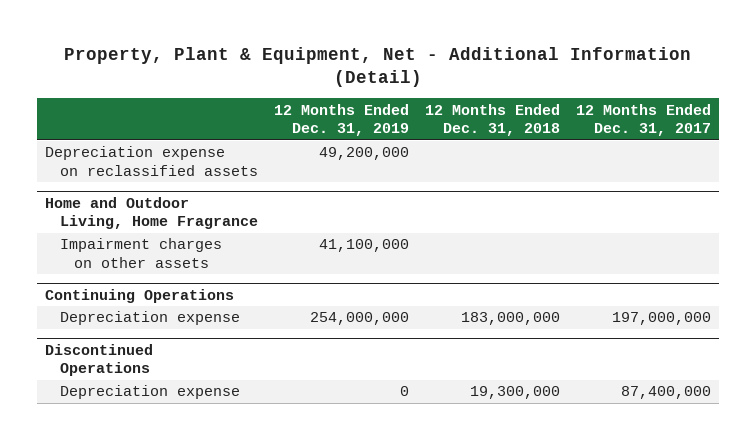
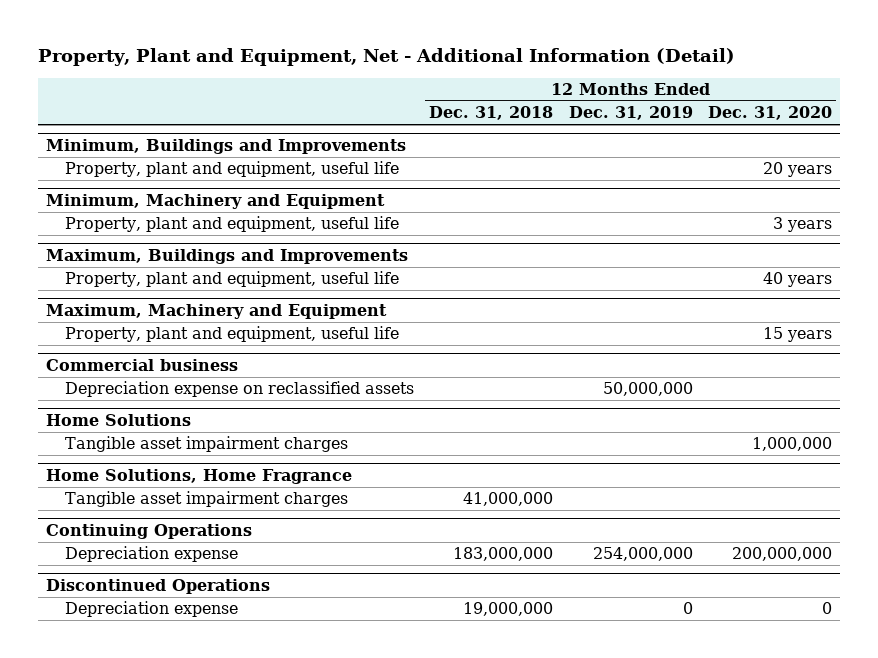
[63,46,691,88] Property, Plant & Equipment, Net - Additional Information (Detail) -> [38,48,736,67] Property, Plant and Equipment, Net - Additional Information (Detail)
[576,103,712,137] 12 Months Ended Dec. 31, 2017 -> none
none -> [708,106,833,121] Dec. 31, 2020
[44,146,258,176] Depreciation expense on reclassified assets -> none
[44,196,258,230] Home and Outdoor Living, Home Fragrance -> none
[59,238,222,268] Impairment charges on other assets -> none
none -> [46,139,407,155] Minimum, Buildings and Improvements
none -> [64,161,399,178] Property, plant and equipment, useful life
none -> [46,194,386,210] Minimum, Machinery and Equipment
none -> [64,216,399,233] Property, plant and equipment, useful life
none -> [46,249,409,265] Maximum, Buildings and Improvements
none -> [64,271,399,288] Property, plant and equipment, useful life
none -> [46,304,388,320] Maximum, Machinery and Equipment
none -> [64,326,399,343] Property, plant and equipment, useful life
none -> [46,359,239,372] Commercial business
none -> [64,381,414,398] Depreciation expense on reclassified assets
none -> [46,414,192,427] Home Solutions
none -> [64,436,348,453] Tangible asset impairment charges
none -> [46,469,353,485] Home Solutions, Home Fragrance
none -> [64,491,348,508] Tangible asset impairment charges
[470,386,561,400] 19,300,000 -> [463,602,554,617] 19,000,000

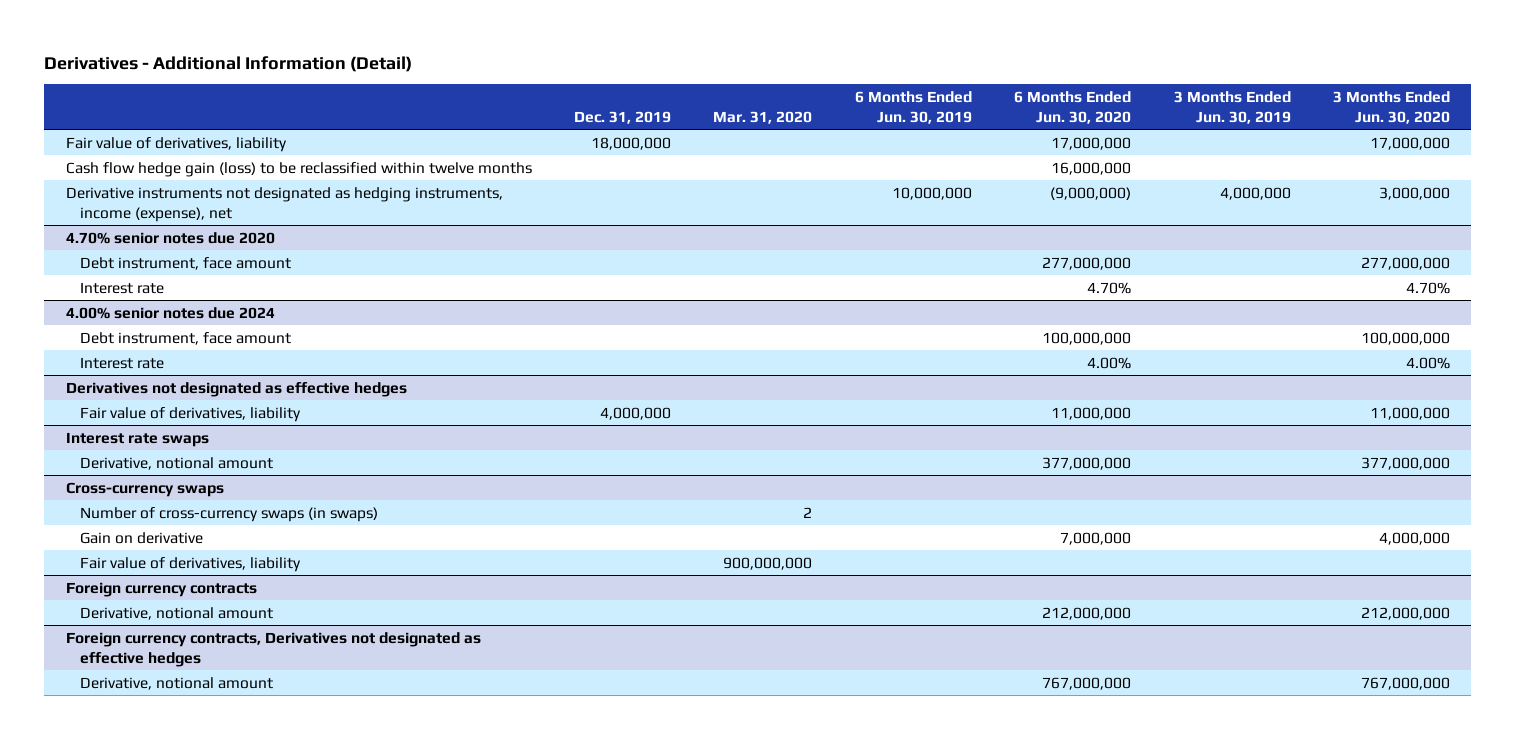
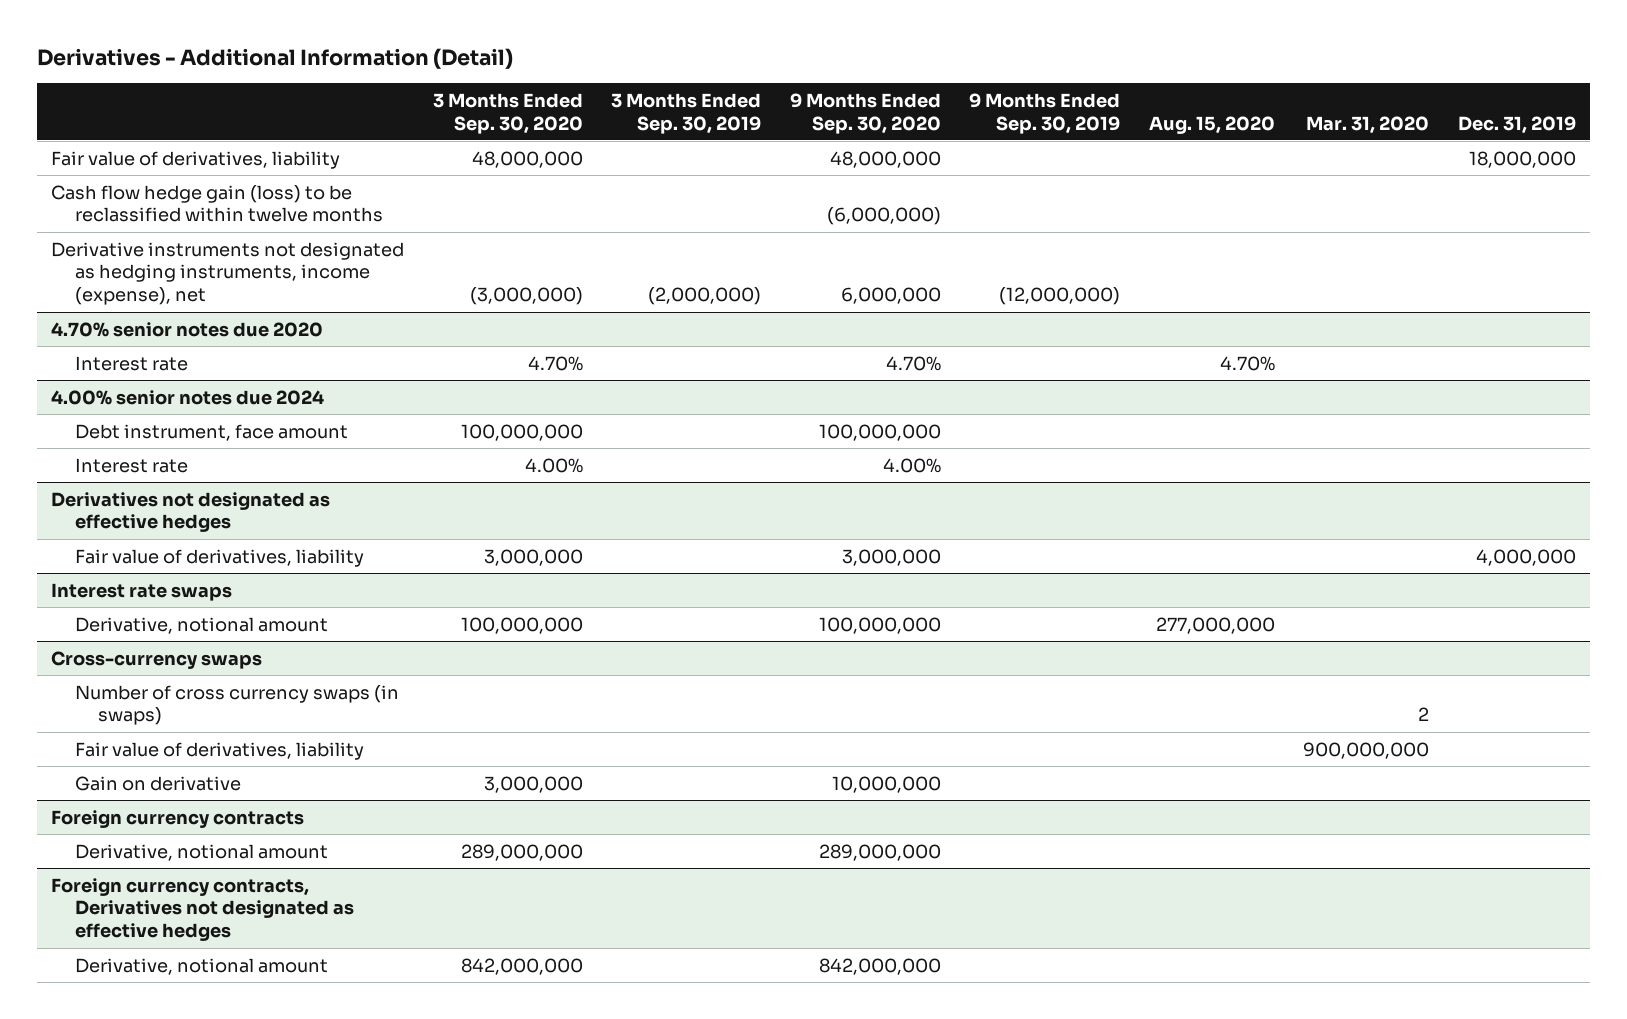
[854,90,972,124] 6 Months Ended Jun. 30, 2019 -> none
[1014,90,1132,124] 6 Months Ended Jun. 30, 2020 -> none
[1173,90,1291,124] 3 Months Ended Jun. 30, 2019 -> none
[1333,90,1451,124] 3 Months Ended Jun. 30, 2020 -> none
none -> [432,92,583,134] 3 Months Ended Sep. 30, 2020
none -> [611,92,762,134] 3 Months Ended Sep. 30, 2019
none -> [789,92,941,134] 9 Months Ended Sep. 30, 2020
none -> [969,92,1121,134] 9 Months Ended Sep. 30, 2019
none -> [1148,115,1275,134] Aug. 15, 2020
[80,256,292,270] Debt instrument, face amount -> none
[80,506,379,522] Number of cross-currency swaps (in swaps) -> [74,684,399,726] Number of cross currency swaps (in swaps)
[80,531,204,544] Gain on derivative -> [74,775,241,791] Gain on derivative

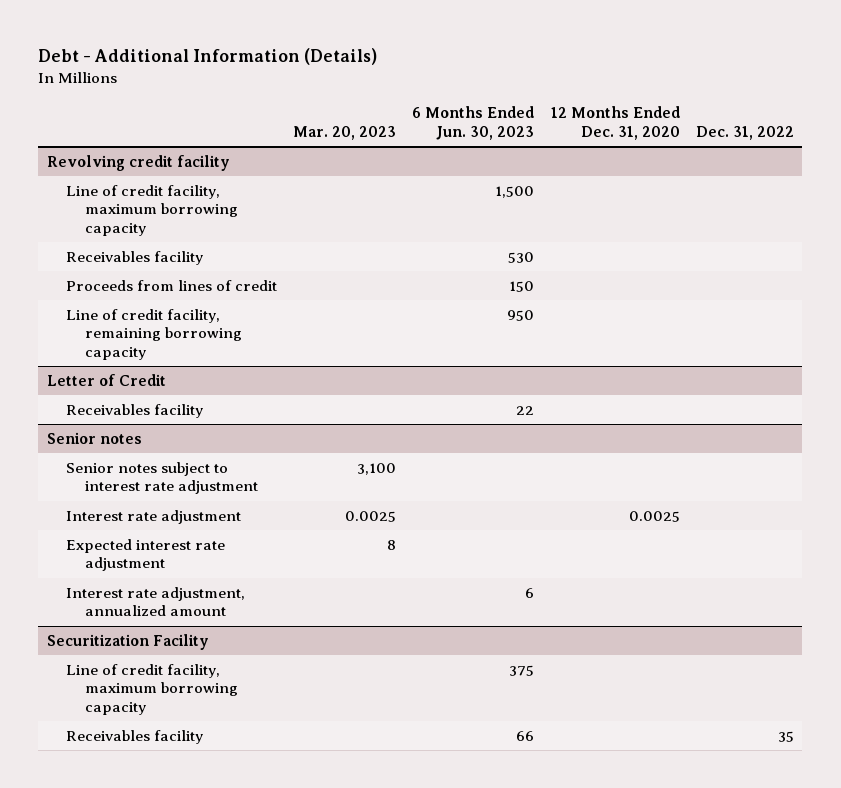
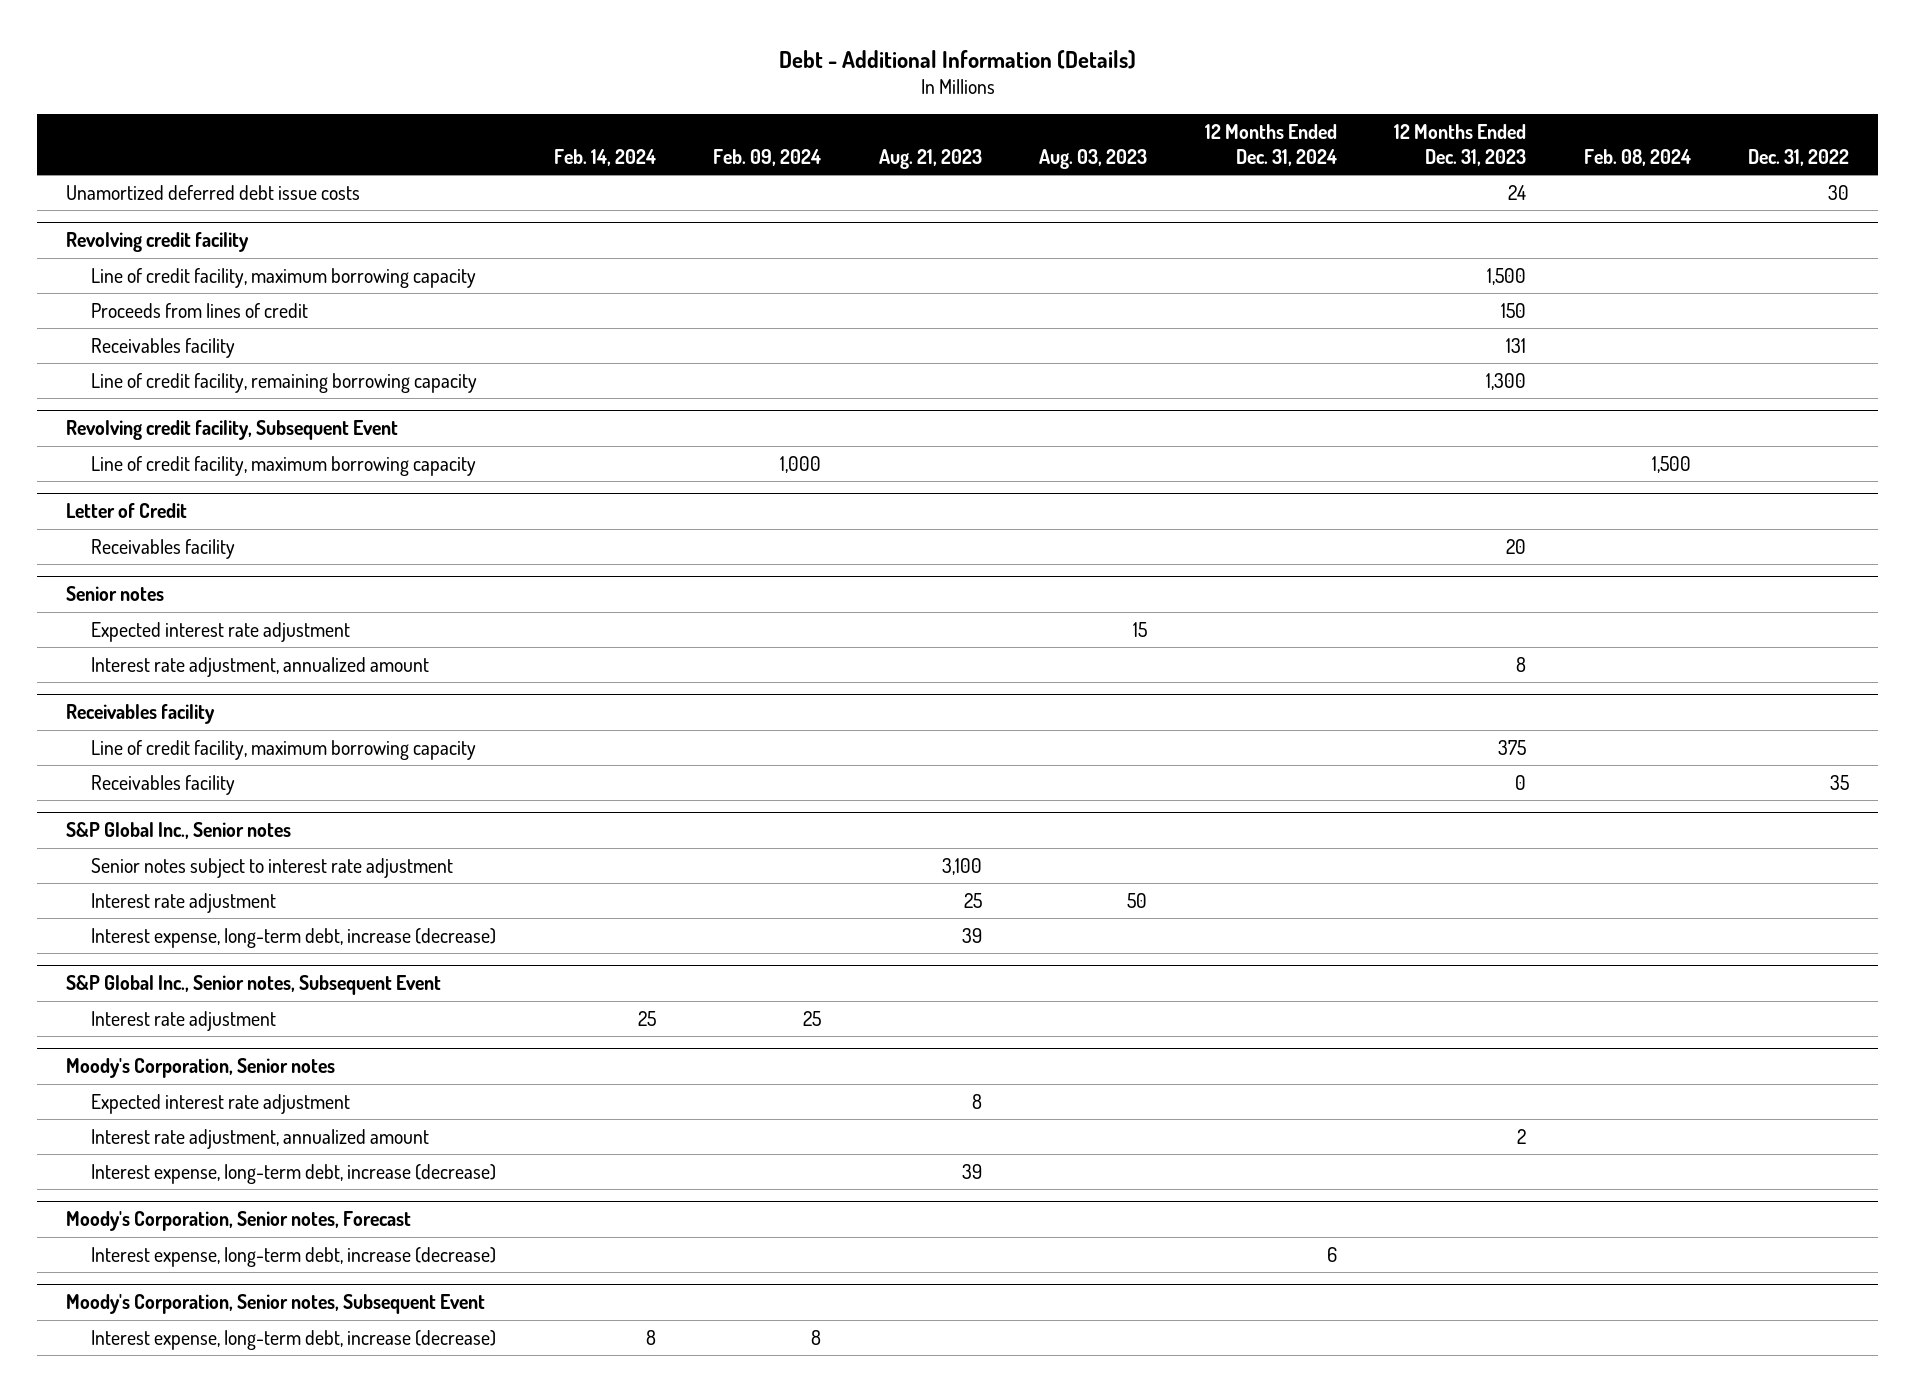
[292,126,396,141] Mar. 20, 2023 -> none
[412,106,535,141] 6 Months Ended Jun. 30, 2023 -> none
[550,106,680,141] 12 Months Ended Dec. 31, 2020 -> none
none -> [553,149,656,167] Feb. 14, 2024
none -> [713,149,822,167] Feb. 09, 2024
none -> [878,149,982,170] Aug. 21, 2023
none -> [1039,149,1148,170] Aug. 03, 2023
none -> [1204,123,1337,167] 12 Months Ended Dec. 31, 2024
none -> [1394,123,1527,167] 12 Months Ended Dec. 31, 2023
none -> [1583,149,1691,167] Feb. 08, 2024
none -> [65,184,360,200] Unamortized deferred debt issue costs
[65,250,203,265] Receivables facility -> [90,337,235,358] Receivables facility
none -> [65,420,398,441] Revolving credit facility, Subsequent Event
none -> [90,455,476,476] Line of credit facility, maximum borrowing capacity
[65,461,258,495] Senior notes subject to interest rate adjustment -> none
[65,509,241,524] Interest rate adjustment -> none
[46,633,209,650] Securitization Facility -> [65,704,215,725] Receivables facility
none -> [65,822,291,840] S&P Global Inc., Senior notes
none -> [90,857,453,878] Senior notes subject to interest rate adjustment
none -> [90,892,276,913] Interest rate adjustment
none -> [90,927,496,948] Interest expense, long-term debt, increase (decrease)
none -> [65,975,441,996] S&P Global Inc., Senior notes, Subsequent Event
none -> [90,1010,276,1031] Interest rate adjustment
none -> [65,1058,335,1079] Moody's Corporation, Senior notes
none -> [90,1093,350,1114] Expected interest rate adjustment
none -> [90,1128,429,1149] Interest rate adjustment, annualized amount
none -> [90,1163,496,1184] Interest expense, long-term debt, increase (decrease)
none -> [65,1211,411,1232] Moody's Corporation, Senior notes, Forecast
none -> [90,1246,496,1267] Interest expense, long-term debt, increase (decrease)
none -> [65,1294,485,1315] Moody's Corporation, Senior notes, Subsequent Event
none -> [90,1329,496,1350] Interest expense, long-term debt, increase (decrease)

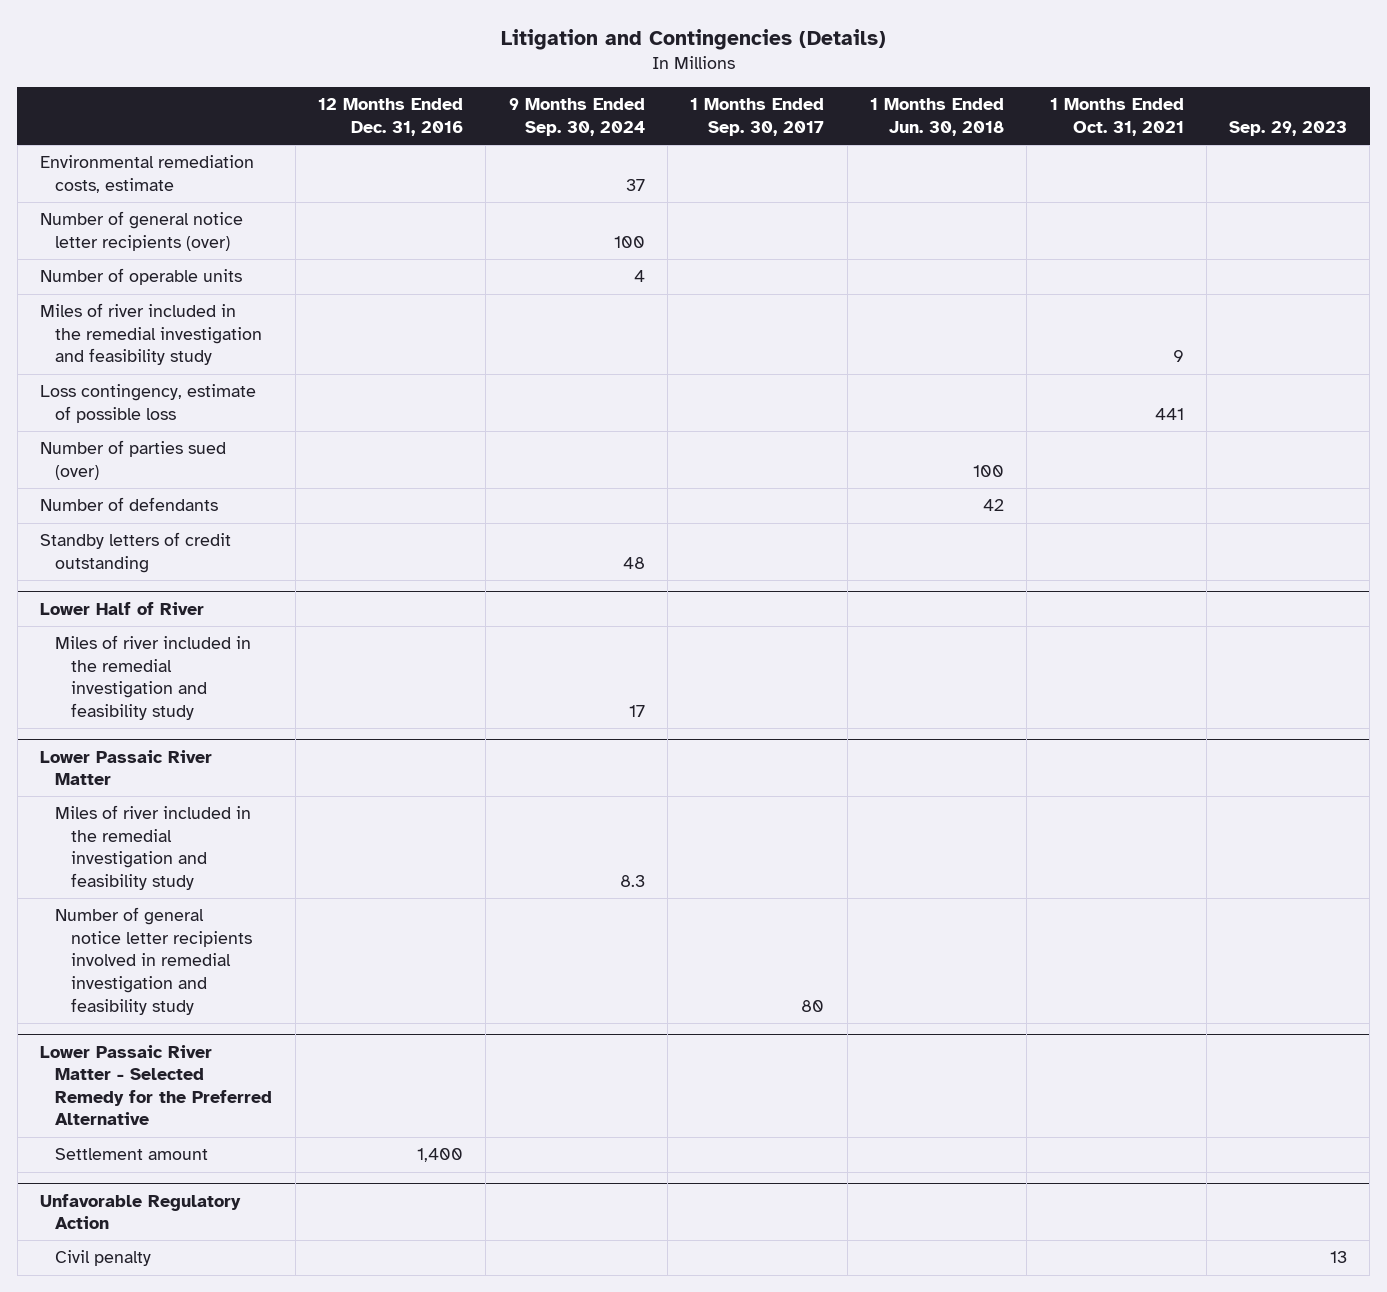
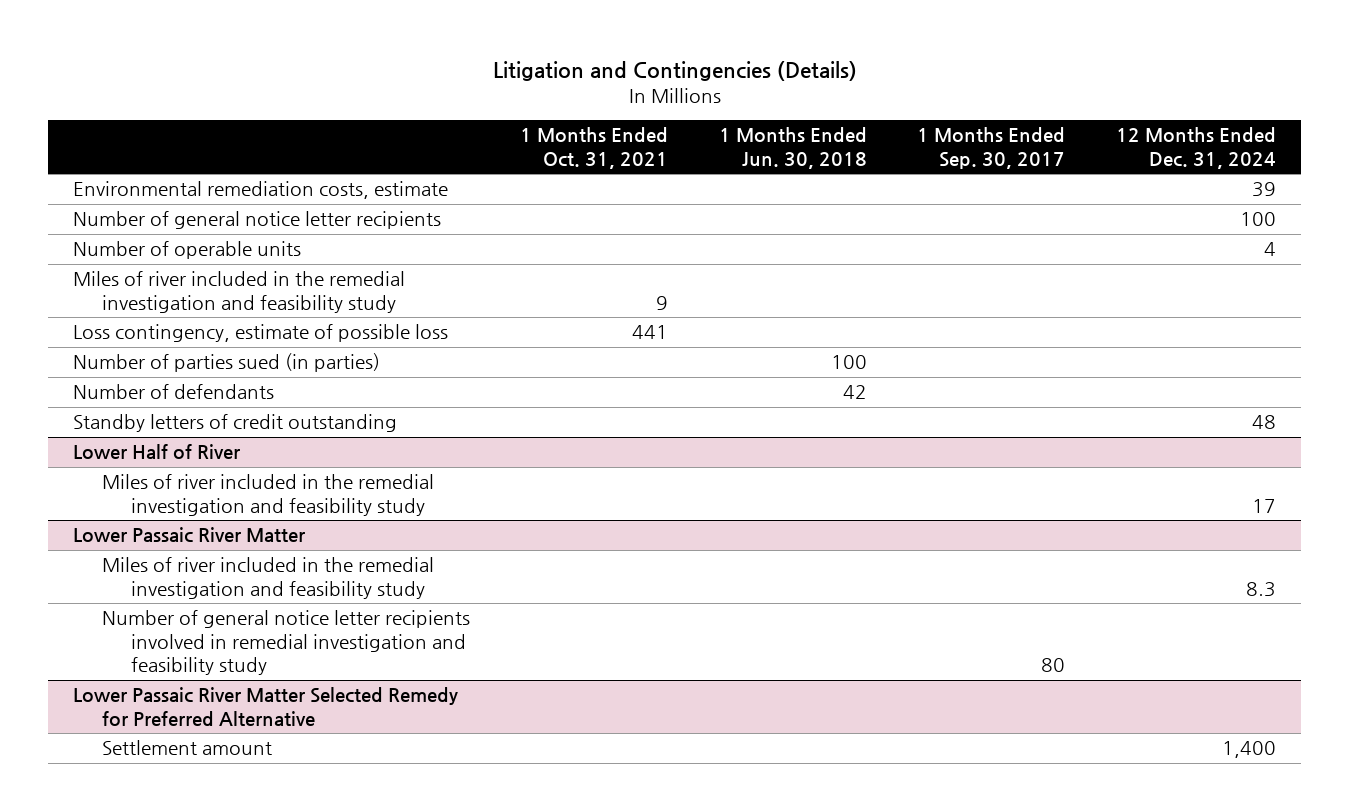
[318,98,464,136] 12 Months Ended Dec. 31, 2016 -> none
[508,98,645,136] 9 Months Ended Sep. 30, 2024 -> none
[1229,120,1348,136] Sep. 29, 2023 -> none
none -> [1115,127,1276,169] 12 Months Ended Dec. 31, 2024
[39,211,243,251] Number of general notice letter recipients (over) -> [73,211,442,230] Number of general notice letter recipients
[39,440,226,480] Number of parties sued (over) -> [73,353,381,373] Number of parties sued (in parties)
[39,1044,273,1126] Lower Passaic River Matter - Selected Remedy for the Preferred Alternative -> none
[55,1148,209,1161] Settlement amount -> none
[39,1193,241,1230] Unfavorable Regulatory Action -> none
[55,1250,152,1267] Civil penalty -> none
none -> [73,687,459,726] Lower Passaic River Matter Selected Remedy for Preferred Alternative
none -> [102,740,273,756] Settlement amount

